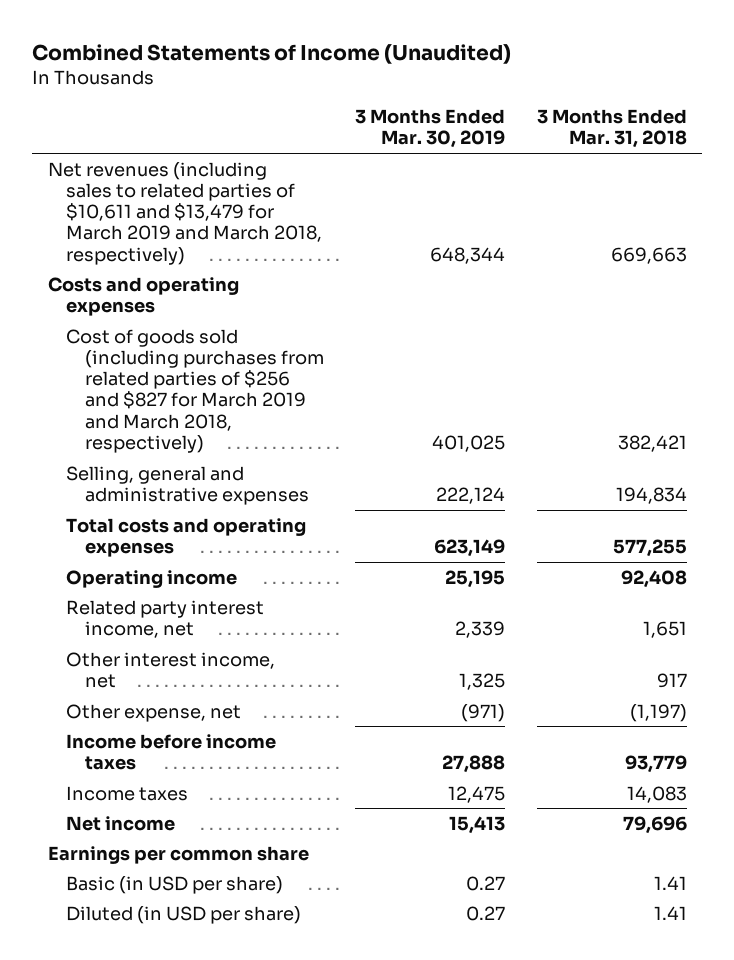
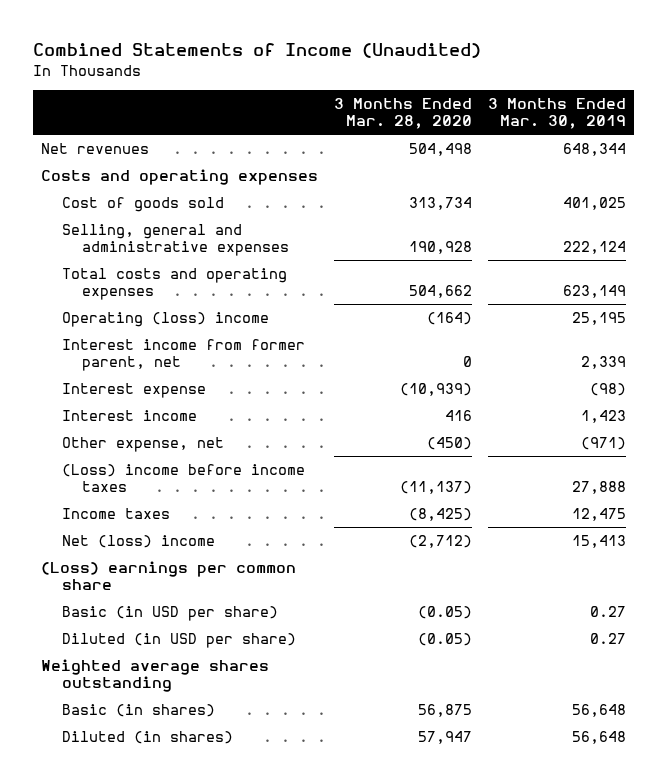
[536,109,687,149] 3 Months Ended Mar. 31, 2018 -> none
none -> [334,97,473,130] 3 Months Ended Mar. 28, 2020
[47,161,323,265] Net revenues (including sales to related parties of $10,611 and $13,479 for March 2019 and March 2018, respectively) -> [41,142,150,154] Net revenues
[66,328,325,453] Cost of goods sold (including purchases from related parties of $256 and $827 for March 2019 and March 2018, respectively) -> [61,196,224,212] Cost of goods sold
[66,569,238,588] Operating income -> [61,311,269,327] Operating (loss) income
[66,599,265,638] Related party interest income, net -> [61,338,305,372] Interest income from former parent, net
none -> [61,382,206,398] Interest expense
[66,651,276,688] Other interest income, net -> [61,409,197,421] Interest income
[459,672,506,690] 1,325 -> [581,409,627,423] 1,423
[66,733,277,770] Income before income taxes -> [61,463,305,493] (Loss) income before income taxes
[66,815,176,831] Net income -> [61,534,215,548] Net (loss) income
[47,845,309,864] Earnings per common share -> [41,560,297,591] (Loss) earnings per common share
none -> [41,658,270,693] Weighted average shares outstanding
none -> [61,703,215,717] Basic (in shares)
none -> [61,730,233,744] Diluted (in shares)

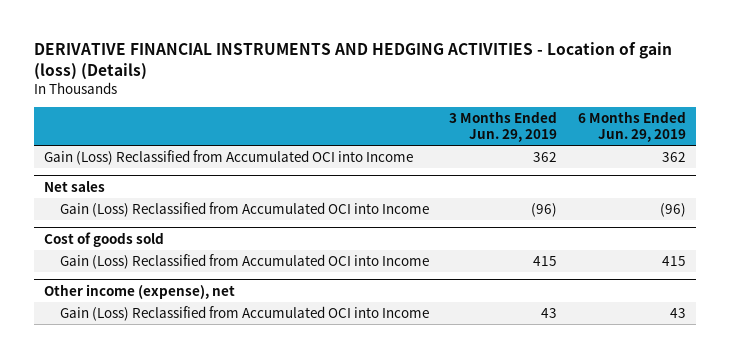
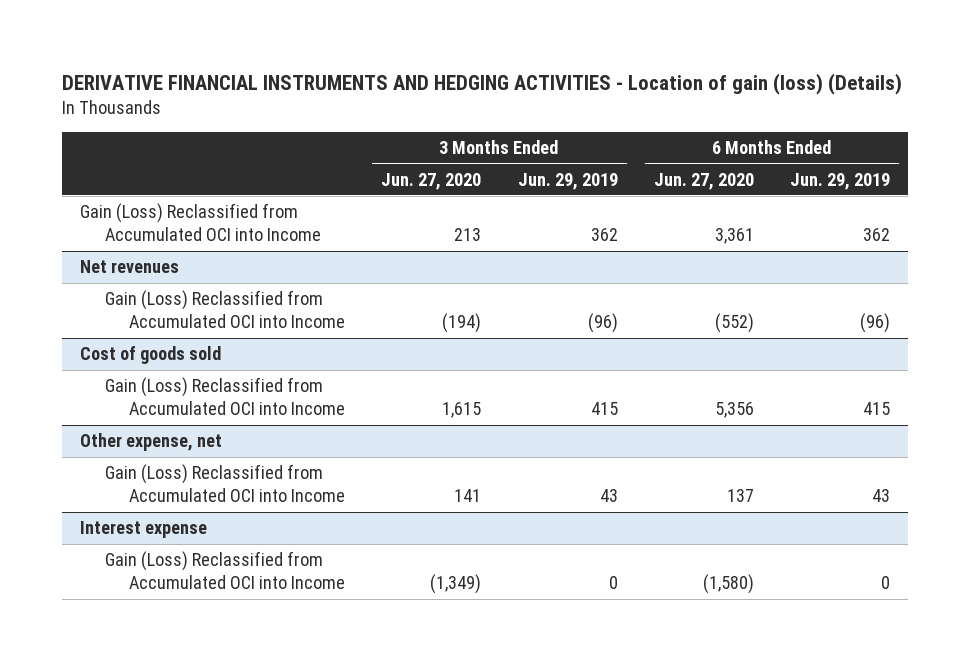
none -> [381,172,482,190] Jun. 27, 2020
none -> [653,172,754,190] Jun. 27, 2020
[44,180,106,192] Net sales -> [80,260,180,274] Net revenues
[44,283,236,299] Other income (expense), net -> [80,433,223,452] Other expense, net
none -> [80,521,208,539] Interest expense
none -> [104,551,346,590] Gain (Loss) Reclassified from Accumulated OCI into Income

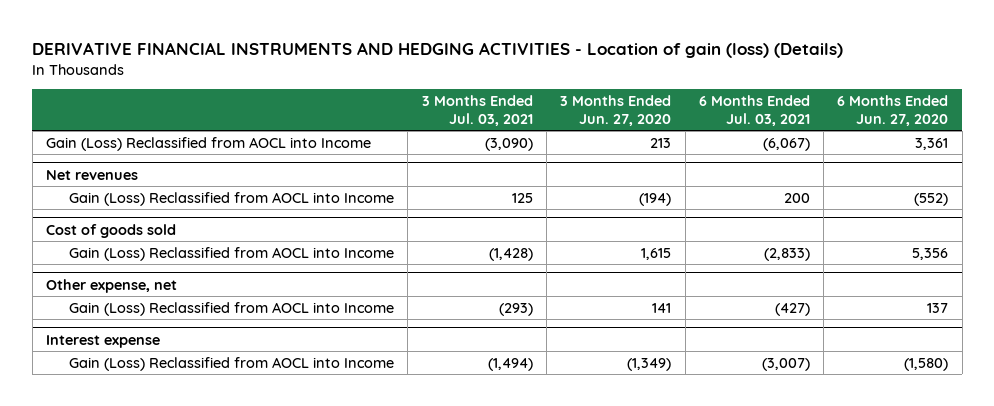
[517,172,618,190] Jun. 29, 2019 -> none
[789,172,890,190] Jun. 29, 2019 -> none
none -> [421,95,533,126] 3 Months Ended Jul. 03, 2021
none -> [698,95,810,126] 6 Months Ended Jul. 03, 2021
[80,203,321,242] Gain (Loss) Reclassified from Accumulated OCI into Income -> [45,136,371,151] Gain (Loss) Reclassified from AOCL into Income
[104,290,346,329] Gain (Loss) Reclassified from Accumulated OCI into Income -> [69,191,395,206] Gain (Loss) Reclassified from AOCL into Income
[104,377,346,416] Gain (Loss) Reclassified from Accumulated OCI into Income -> [69,246,395,261] Gain (Loss) Reclassified from AOCL into Income
[104,464,346,503] Gain (Loss) Reclassified from Accumulated OCI into Income -> [69,301,395,316] Gain (Loss) Reclassified from AOCL into Income
[104,551,346,590] Gain (Loss) Reclassified from Accumulated OCI into Income -> [69,356,395,371] Gain (Loss) Reclassified from AOCL into Income

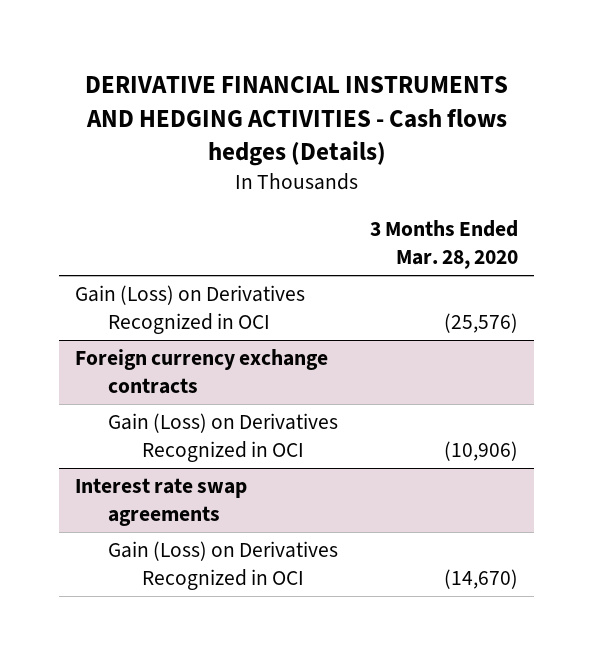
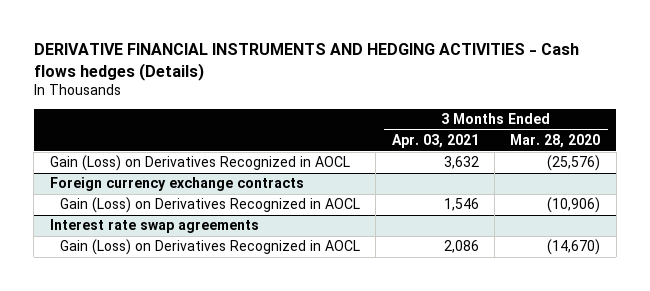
none -> [391,134,479,149] Apr. 03, 2021
[75,285,306,335] Gain (Loss) on Derivatives Recognized in OCI -> [49,155,350,172] Gain (Loss) on Derivatives Recognized in AOCL
[108,413,339,463] Gain (Loss) on Derivatives Recognized in OCI -> [59,197,360,214] Gain (Loss) on Derivatives Recognized in AOCL
[108,541,339,591] Gain (Loss) on Derivatives Recognized in OCI -> [59,239,360,256] Gain (Loss) on Derivatives Recognized in AOCL

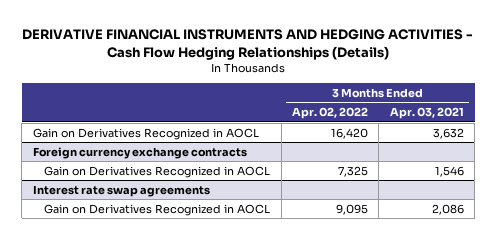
[33,43,579,81] DERIVATIVE FINANCIAL INSTRUMENTS AND HEDGING ACTIVITIES - Cash flows hedges (Details) -> [22,29,474,60] DERIVATIVE FINANCIAL INSTRUMENTS AND HEDGING ACTIVITIES - Cash Flow Hedging Relationships (Details)
[510,134,601,149] Mar. 28, 2020 -> none
none -> [291,107,368,120] Apr. 02, 2022
[49,155,350,172] Gain (Loss) on Derivatives Recognized in AOCL -> [32,127,259,140] Gain on Derivatives Recognized in AOCL
[59,197,360,214] Gain (Loss) on Derivatives Recognized in AOCL -> [44,165,271,178] Gain on Derivatives Recognized in AOCL
[59,239,360,256] Gain (Loss) on Derivatives Recognized in AOCL -> [44,203,271,216] Gain on Derivatives Recognized in AOCL

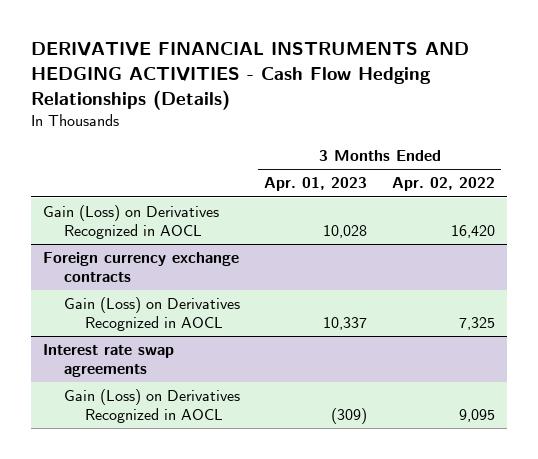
[389,107,464,120] Apr. 03, 2021 -> none
none -> [264,177,368,192] Apr. 01, 2023
[32,127,259,140] Gain on Derivatives Recognized in AOCL -> [42,205,219,240] Gain (Loss) on Derivatives Recognized in AOCL
[44,165,271,178] Gain on Derivatives Recognized in AOCL -> [64,297,241,332] Gain (Loss) on Derivatives Recognized in AOCL
[44,203,271,216] Gain on Derivatives Recognized in AOCL -> [64,389,241,424] Gain (Loss) on Derivatives Recognized in AOCL

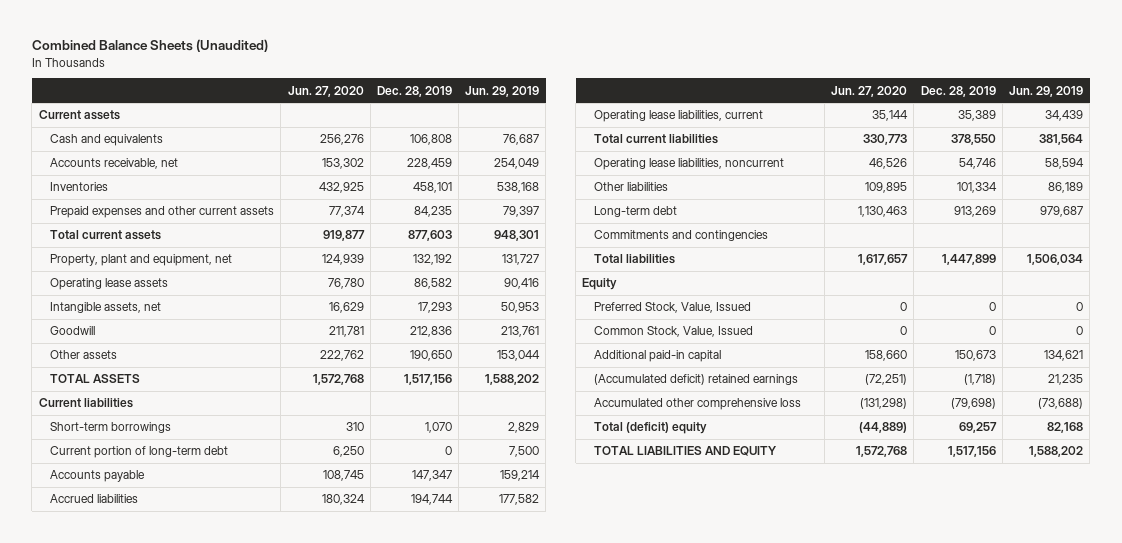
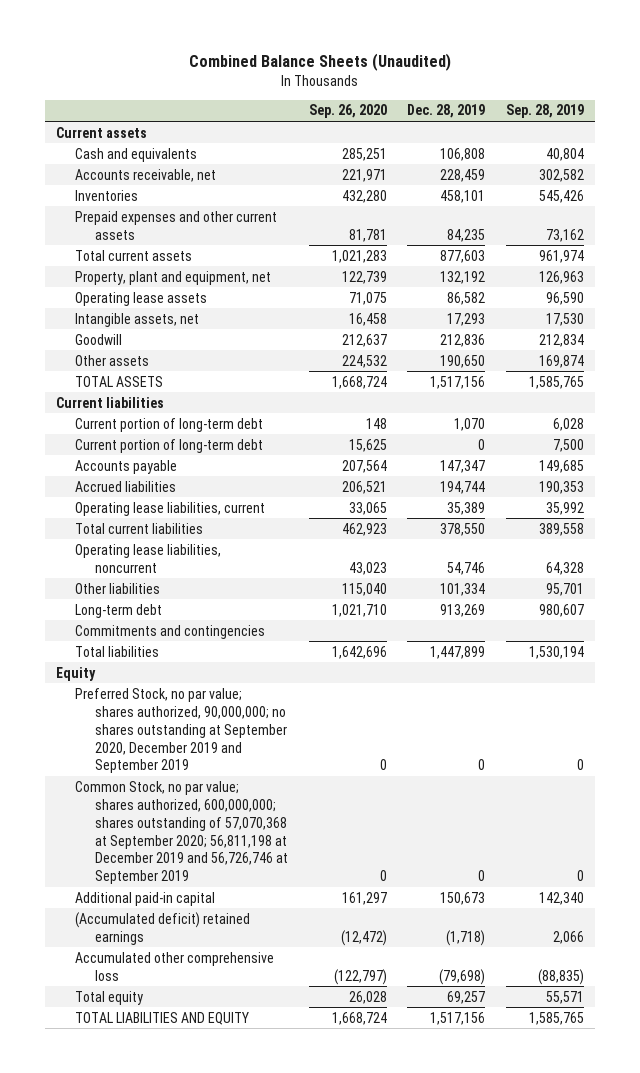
[287,85,364,97] Jun. 27, 2020 -> none
[465,85,540,97] Jun. 29, 2019 -> none
none -> [308,104,387,119] Sep. 26, 2020
none -> [506,104,585,119] Sep. 28, 2019
[50,422,172,434] Short-term borrowings -> [75,417,264,432] Current portion of long-term debt
[594,302,752,314] Preferred Stock, Value, Issued -> [75,687,287,774] Preferred Stock, no par value; shares authorized, 90,000,000; no shares outstanding at September 2020, December 2019 and September 2019
[594,326,754,338] Common Stock, Value, Issued -> [75,780,288,885] Common Stock, no par value; shares authorized, 600,000,000; shares outstanding of 57,070,368 at September 2020; 56,811,198 at December 2019 and 56,726,746 at September 2019
[594,422,708,435] Total (deficit) equity -> [75,990,144,1005] Total equity

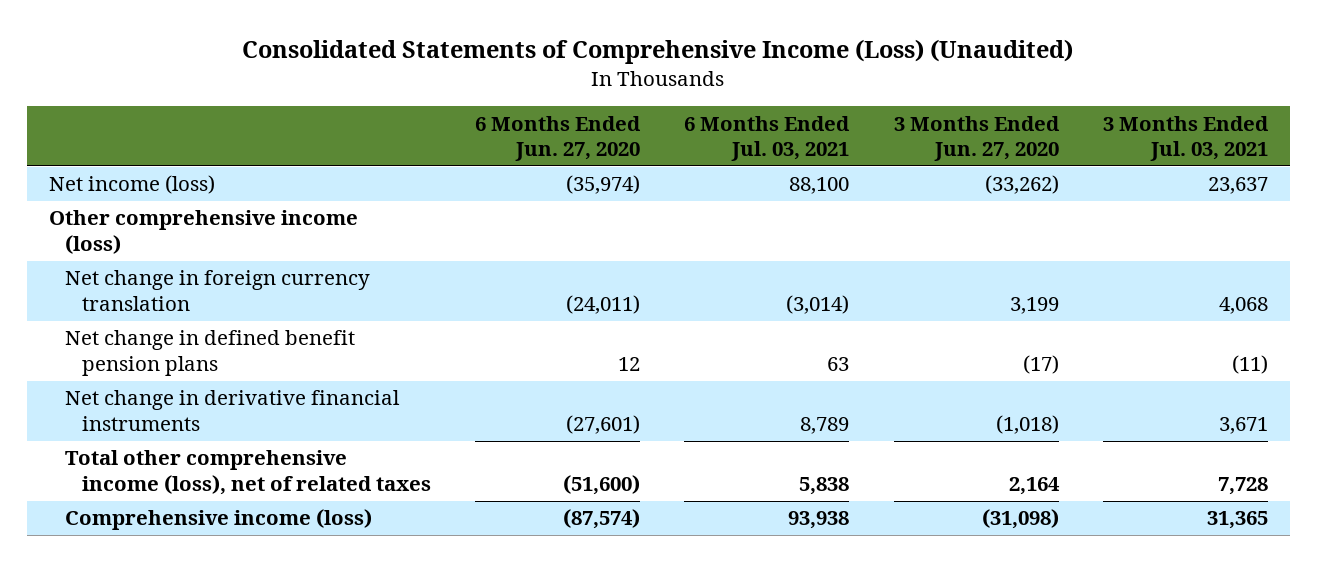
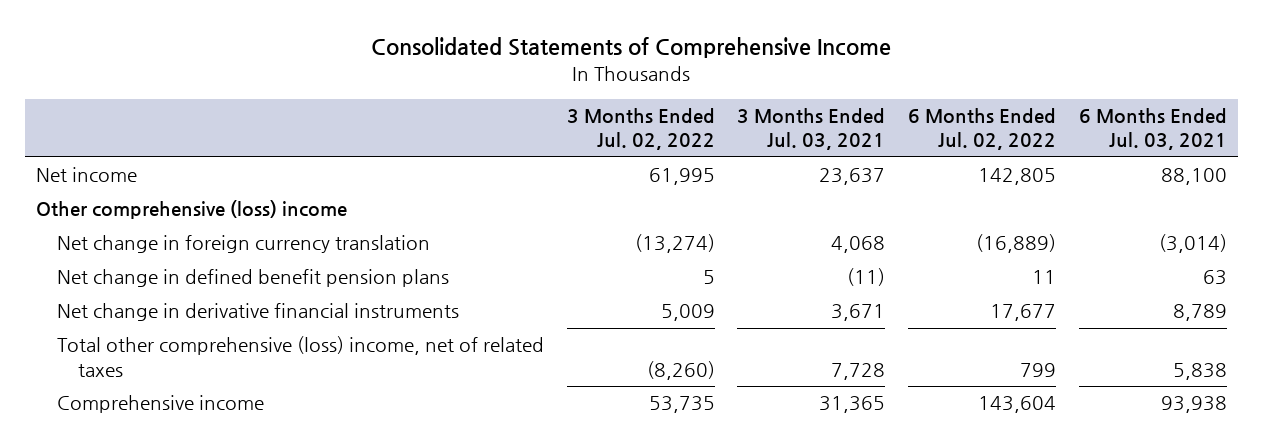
[242,39,1074,65] Consolidated Statements of Comprehensive Income (Loss) (Unaudited) -> [371,37,892,59] Consolidated Statements of Comprehensive Income
[475,115,642,162] 6 Months Ended Jun. 27, 2020 -> none
[893,115,1060,162] 3 Months Ended Jun. 27, 2020 -> none
none -> [566,108,715,151] 3 Months Ended Jul. 02, 2022
none -> [907,108,1056,151] 6 Months Ended Jul. 02, 2022
[48,175,215,195] Net income (loss) -> [36,167,138,183] Net income
[48,210,358,255] Other comprehensive income (loss) -> [36,200,348,220] Other comprehensive (loss) income
[65,450,431,496] Total other comprehensive income (loss), net of related taxes -> [56,336,544,377] Total other comprehensive (loss) income, net of related taxes
[65,509,373,531] Comprehensive income (loss) -> [56,395,264,414] Comprehensive income

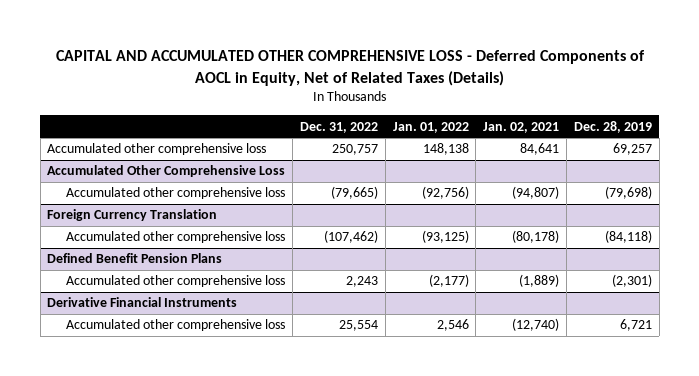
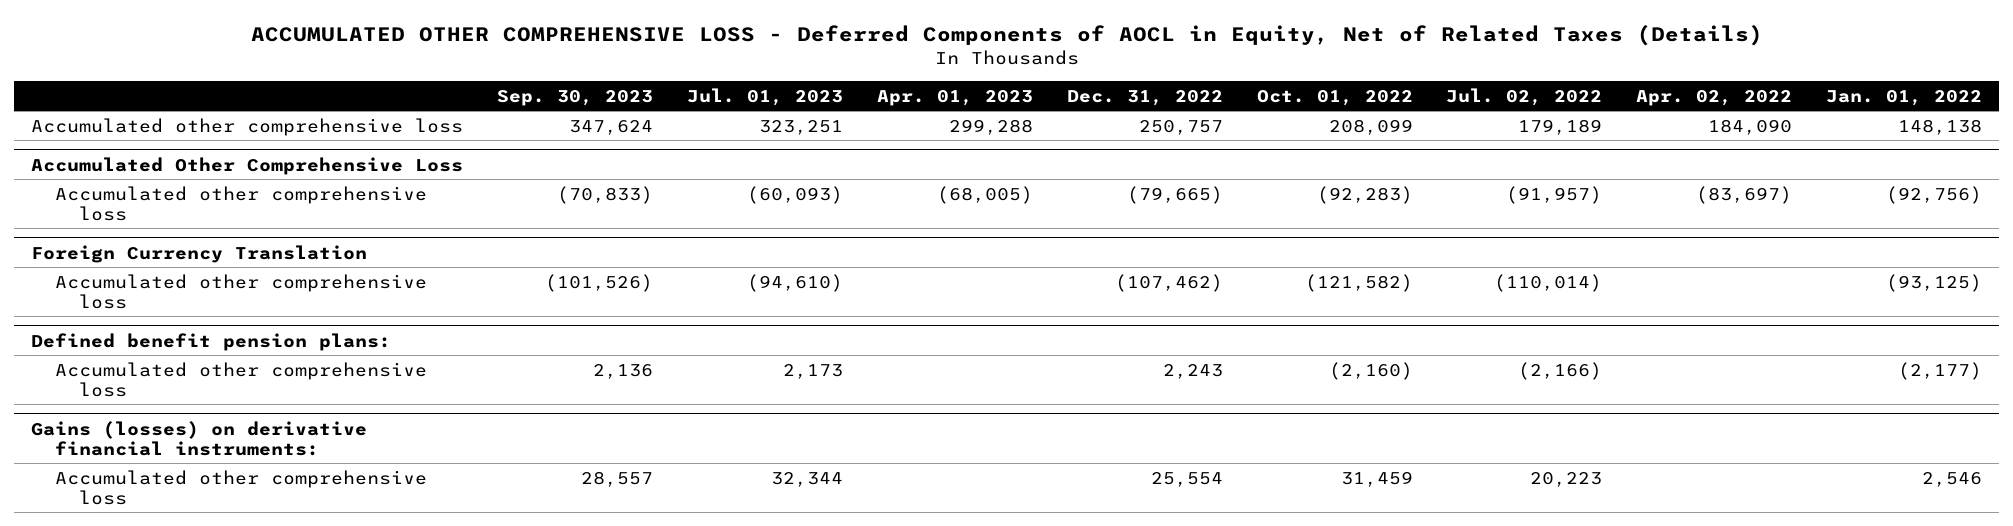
[55,50,645,86] CAPITAL AND ACCUMULATED OTHER COMPREHENSIVE LOSS - Deferred Components of AOCL in Equity, Net of Related Taxes (Details) -> [250,24,1763,46] ACCUMULATED OTHER COMPREHENSIVE LOSS - Deferred Components of AOCL in Equity, Net of Related Taxes (Details)
[483,121,560,133] Jan. 02, 2021 -> none
[573,120,652,133] Dec. 28, 2019 -> none
none -> [497,89,654,106] Sep. 30, 2023
none -> [686,87,843,106] Jul. 01, 2023
none -> [876,89,1033,106] Apr. 01, 2023
none -> [1256,89,1413,106] Oct. 01, 2022
none -> [1446,87,1603,106] Jul. 02, 2022
none -> [1636,89,1793,106] Apr. 02, 2022
[47,253,223,264] Defined Benefit Pension Plans -> [31,332,392,351] Defined benefit pension plans:
[47,297,238,308] Derivative Financial Instruments -> [31,420,368,456] Gains (losses) on derivative financial instruments:

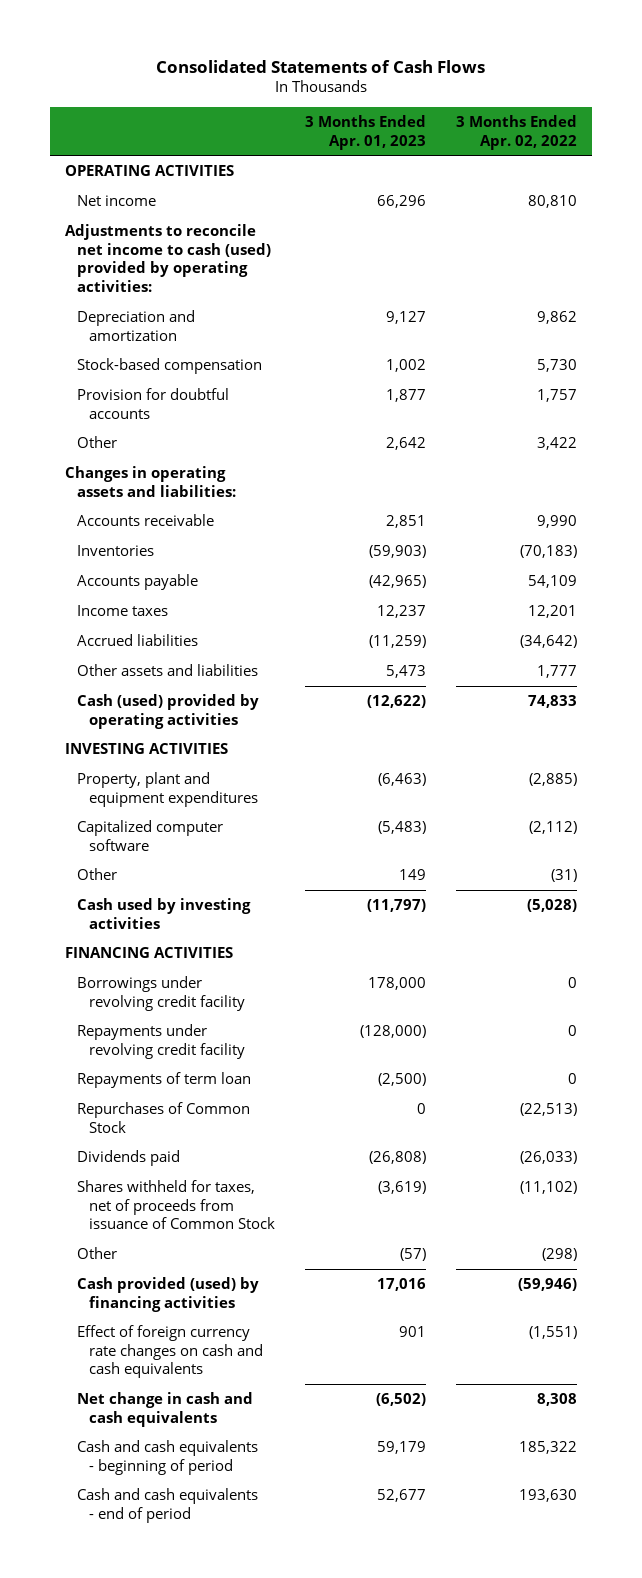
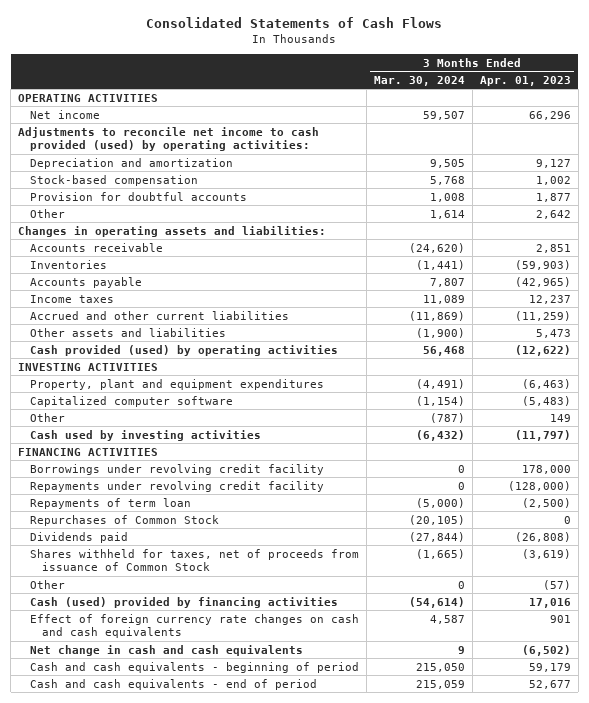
[455,114,577,150] 3 Months Ended Apr. 02, 2022 -> none
none -> [373,75,465,86] Mar. 30, 2024
[65,223,271,292] Adjustments to reconcile net income to cash (used) provided by operating activities: -> [18,126,320,152] Adjustments to reconcile net income to cash provided (used) by operating activities:
[76,633,198,646] Accrued liabilities -> [29,310,289,320] Accrued and other current liabilities
[76,693,259,729] Cash (used) provided by operating activities -> [29,344,338,356] Cash provided (used) by operating activities
[76,1276,259,1312] Cash provided (used) by financing activities -> [29,596,338,608] Cash (used) provided by financing activities

